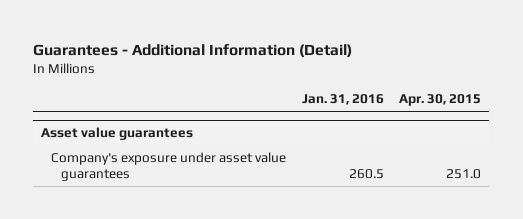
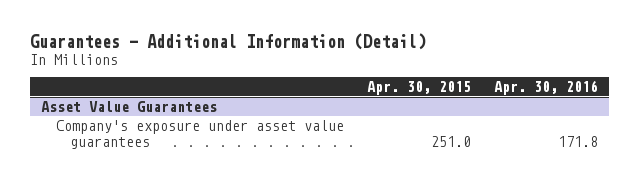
[301,94,384,106] Jan. 31, 2016 -> none
none -> [493,79,598,95] Apr. 30, 2016
[41,126,194,140] Asset value guarantees -> [41,101,218,113] Asset Value Guarantees

